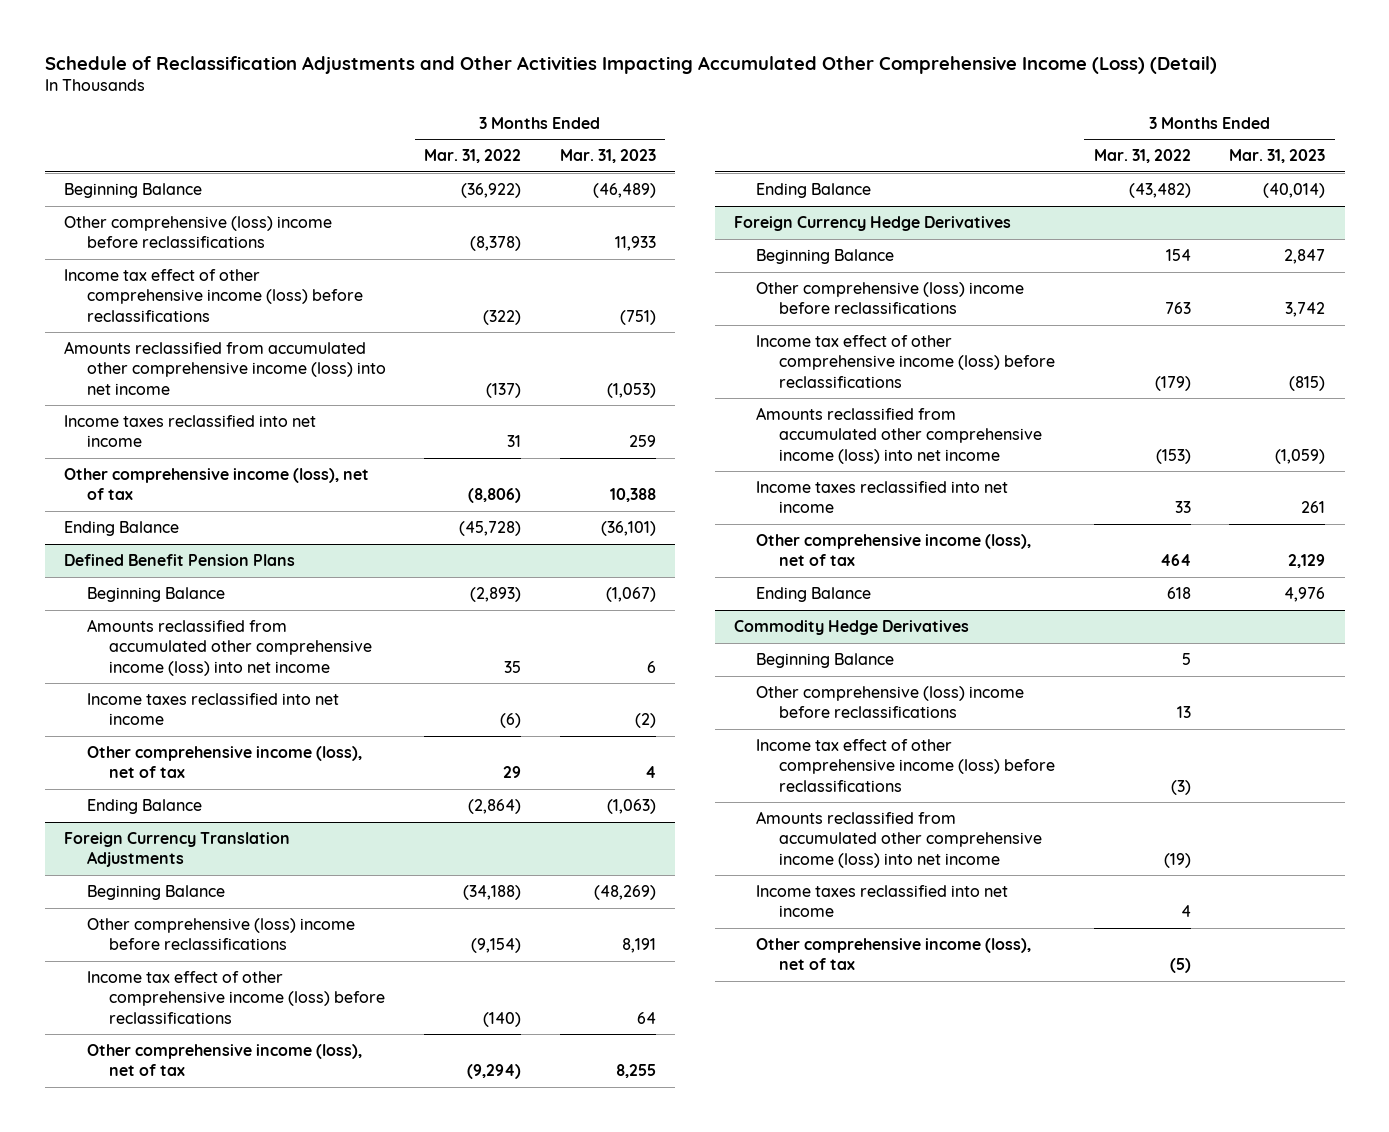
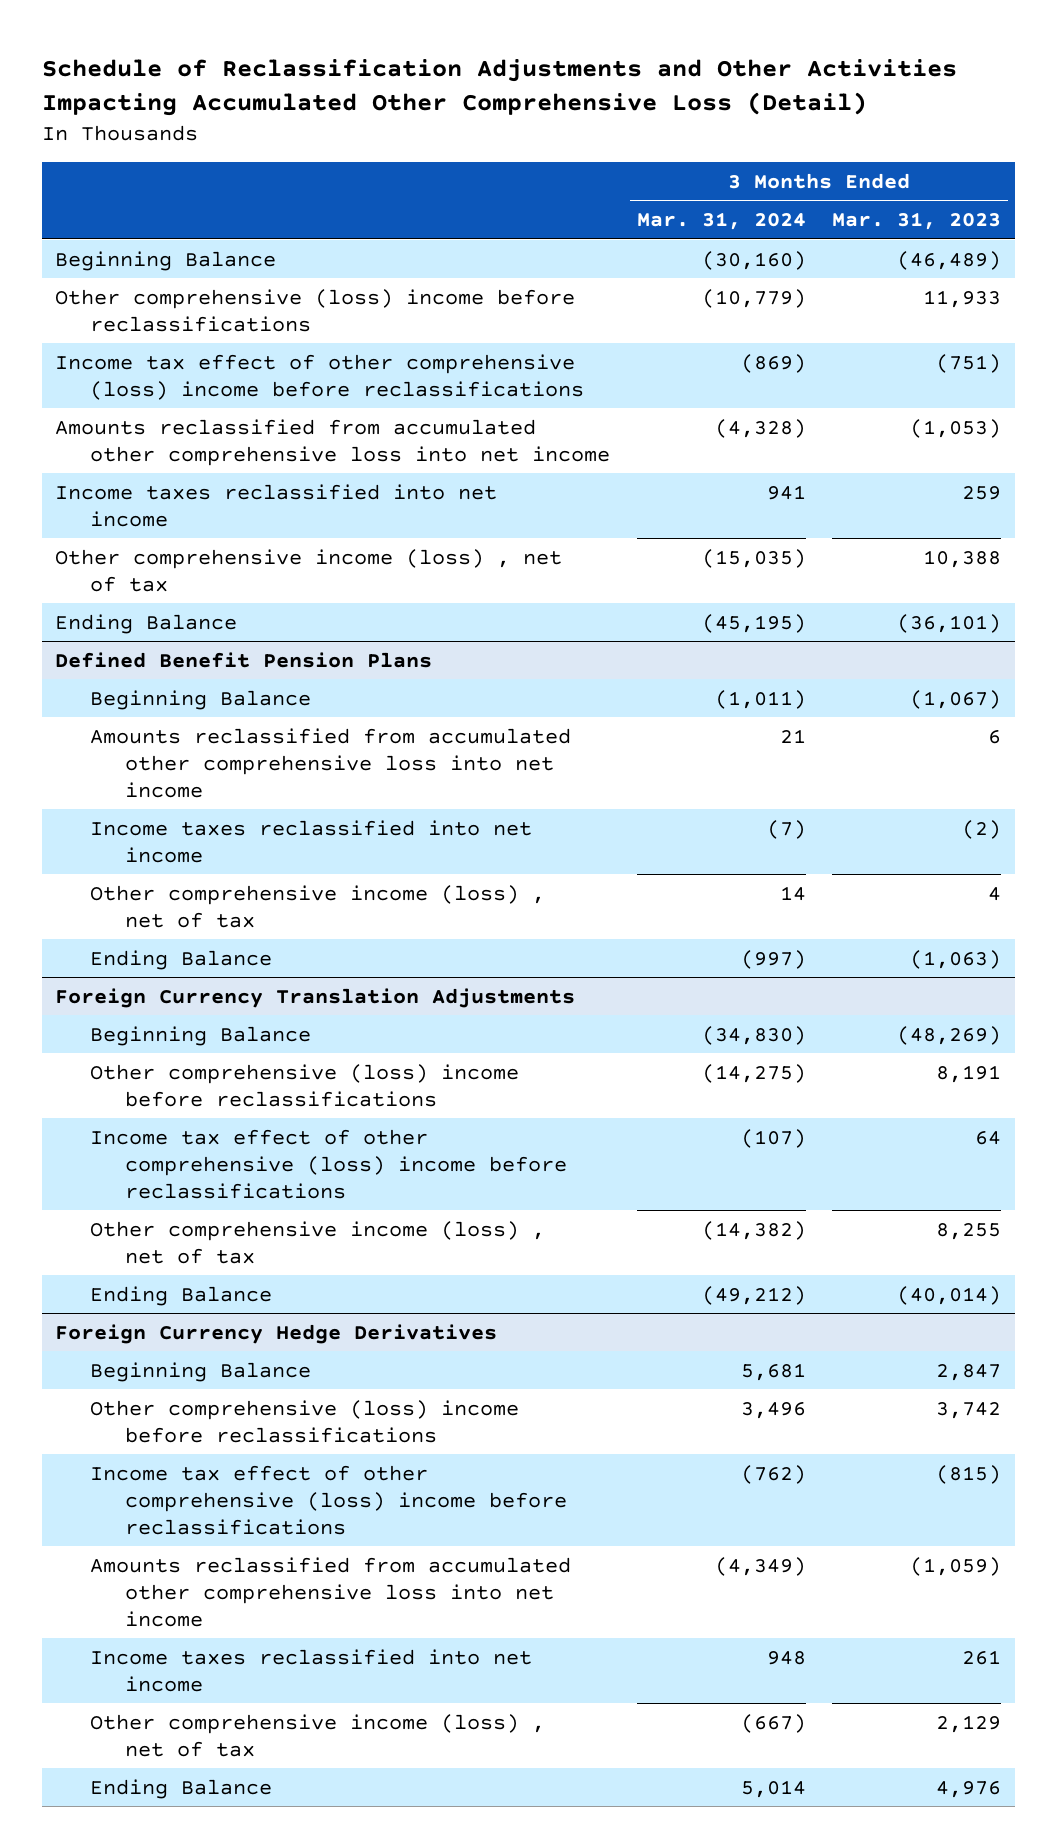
[44,55,1217,74] Schedule of Reclassification Adjustments and Other Activities Impacting Accumulated Other Comprehensive Income (Loss) (Detail) -> [41,58,957,117] Schedule of Reclassification Adjustments and Other Activities Impacting Accumulated Other Comprehensive Loss (Detail)
[424,149,522,164] Mar. 31, 2022 -> none
none -> [636,212,806,231] Mar. 31, 2024
[64,268,363,322] Income tax effect of other comprehensive income (loss) before reclassifications -> [55,353,584,400] Income tax effect of other comprehensive (loss) income before reclassifications
[64,340,386,395] Amounts reclassified from accumulated other comprehensive income (loss) into net income -> [55,418,610,466] Amounts reclassified from accumulated other comprehensive loss into net income
[64,467,370,501] Other comprehensive income (loss), net of tax -> [55,548,563,592] Other comprehensive income (loss) , net of tax
[86,618,373,676] Amounts reclassified from accumulated other comprehensive income (loss) into net income -> [89,727,571,798] Amounts reclassified from accumulated other comprehensive loss into net income
[86,745,362,779] Other comprehensive income (loss), net of tax -> [89,884,545,928] Other comprehensive income (loss) , net of tax
[86,970,386,1024] Income tax effect of other comprehensive income (loss) before reclassifications -> [89,1128,567,1199] Income tax effect of other comprehensive (loss) income before reclassifications
[86,1043,362,1077] Other comprehensive income (loss), net of tax -> [89,1220,545,1264] Other comprehensive income (loss) , net of tax
[756,334,1055,388] Income tax effect of other comprehensive income (loss) before reclassifications -> [89,1464,567,1535] Income tax effect of other comprehensive (loss) income before reclassifications
[756,406,1042,464] Amounts reclassified from accumulated other comprehensive income (loss) into net income -> [89,1556,571,1627] Amounts reclassified from accumulated other comprehensive loss into net income
[756,533,1032,567] Other comprehensive income (loss), net of tax -> [89,1713,545,1757] Other comprehensive income (loss) , net of tax
[733,619,969,635] Commodity Hedge Derivatives -> none
[756,652,895,668] Beginning Balance -> none
[756,685,1025,719] Other comprehensive (loss) income before reclassifications -> none
[756,738,1055,792] Income tax effect of other comprehensive income (loss) before reclassifications -> none
[756,810,1042,868] Amounts reclassified from accumulated other comprehensive income (loss) into net income -> none
[756,884,1009,918] Income taxes reclassified into net income -> none
[756,937,1032,971] Other comprehensive income (loss), net of tax -> none

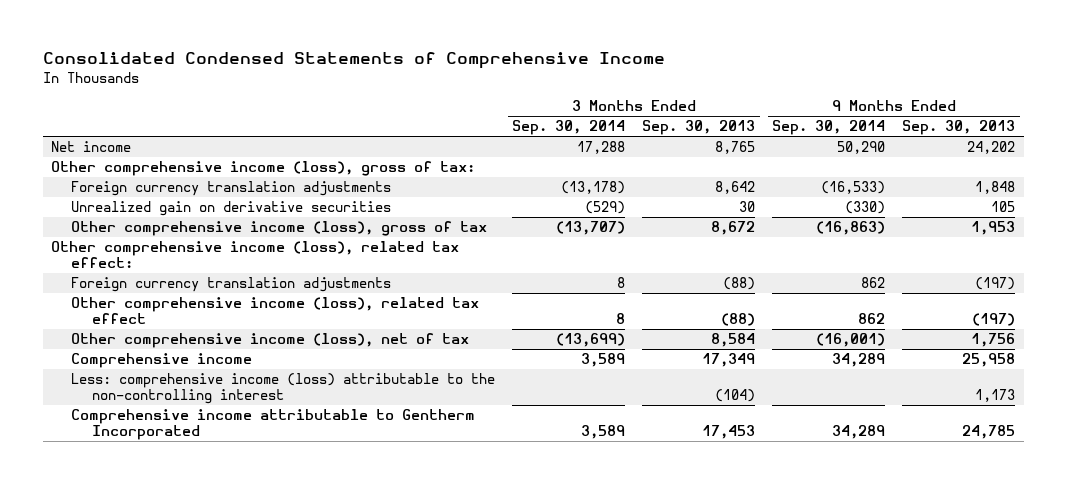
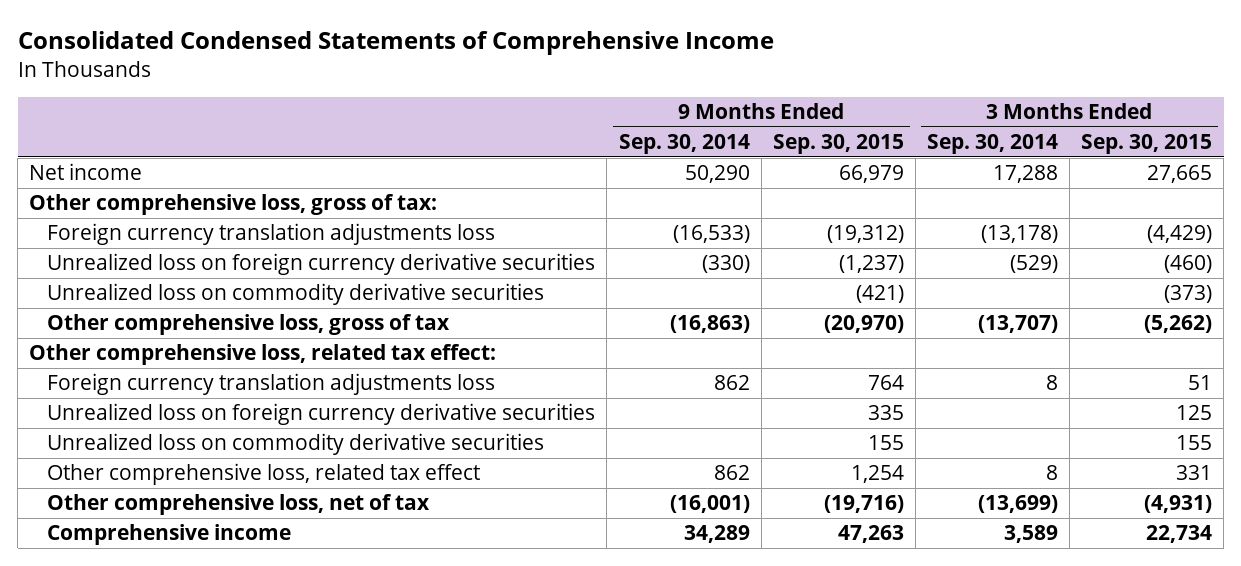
[642,120,756,136] Sep. 30, 2013 -> none
[902,120,1016,136] Sep. 30, 2013 -> none
none -> [772,133,904,154] Sep. 30, 2015
none -> [1081,133,1213,154] Sep. 30, 2015
[51,161,476,177] Other comprehensive income (loss), gross of tax: -> [29,194,438,216] Other comprehensive loss, gross of tax:
[71,181,392,197] Foreign currency translation adjustments -> [47,223,496,246] Foreign currency translation adjustments loss
[71,201,392,217] Unrealized gain on derivative securities -> [47,253,596,276] Unrealized loss on foreign currency derivative securities
none -> [47,283,545,306] Unrealized loss on commodity derivative securities
[71,221,488,237] Other comprehensive income (loss), gross of tax -> [47,314,451,336] Other comprehensive loss, gross of tax
[51,241,460,269] Other comprehensive income (loss), related tax effect: -> [29,344,497,366] Other comprehensive loss, related tax effect:
[71,277,392,293] Foreign currency translation adjustments -> [47,373,496,396] Foreign currency translation adjustments loss
none -> [47,403,596,426] Unrealized loss on foreign currency derivative securities
none -> [47,433,545,456] Unrealized loss on commodity derivative securities
[71,297,480,325] Other comprehensive income (loss), related tax effect -> [47,463,481,486] Other comprehensive loss, related tax effect
[71,333,470,349] Other comprehensive income (loss), net of tax -> [47,494,431,516] Other comprehensive loss, net of tax
[71,373,496,405] Less: comprehensive income (loss) attributable to the non-controlling interest -> none
[71,409,476,441] Comprehensive income attributable to Gentherm Incorporated -> none

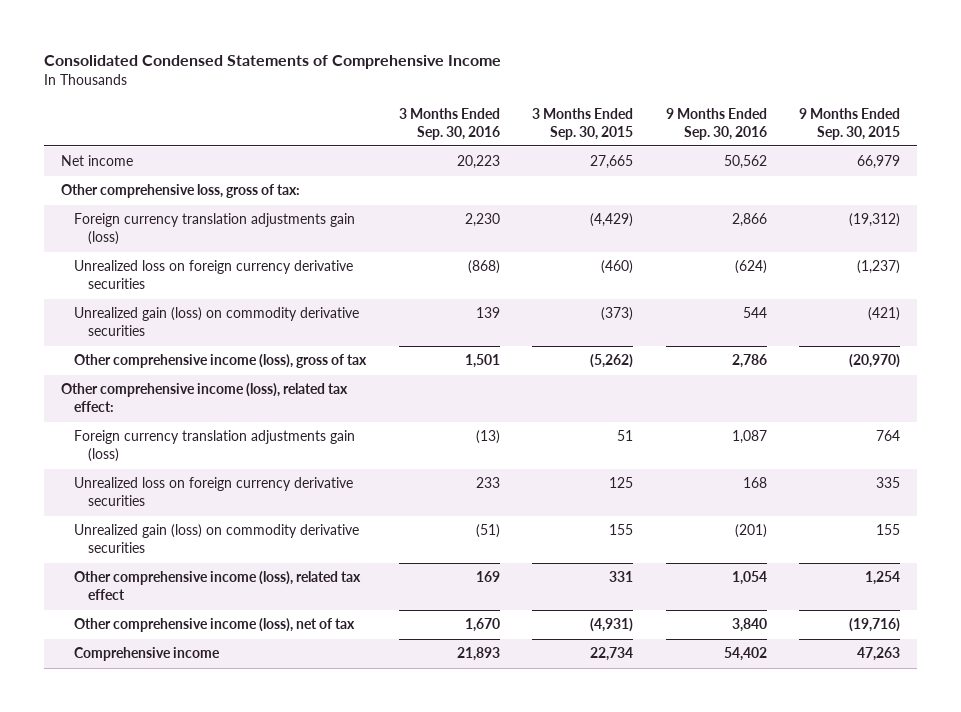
[618,133,750,154] Sep. 30, 2014 -> none
[926,133,1058,154] Sep. 30, 2014 -> none
none -> [398,107,500,140] 3 Months Ended Sep. 30, 2016
none -> [665,107,767,140] 9 Months Ended Sep. 30, 2016
[47,223,496,246] Foreign currency translation adjustments loss -> [74,213,356,246] Foreign currency translation adjustments gain (loss)
[47,283,545,306] Unrealized loss on commodity derivative securities -> [74,307,360,337] Unrealized gain (loss) on commodity derivative securities
[47,314,451,336] Other comprehensive loss, gross of tax -> [74,354,368,369] Other comprehensive income (loss), gross of tax
[29,344,497,366] Other comprehensive loss, related tax effect: -> [60,383,348,413] Other comprehensive income (loss), related tax effect:
[47,373,496,396] Foreign currency translation adjustments loss -> [74,430,356,463] Foreign currency translation adjustments gain (loss)
[47,433,545,456] Unrealized loss on commodity derivative securities -> [74,524,360,554] Unrealized gain (loss) on commodity derivative securities
[47,463,481,486] Other comprehensive loss, related tax effect -> [74,571,362,601] Other comprehensive income (loss), related tax effect
[47,494,431,516] Other comprehensive loss, net of tax -> [74,618,356,633] Other comprehensive income (loss), net of tax

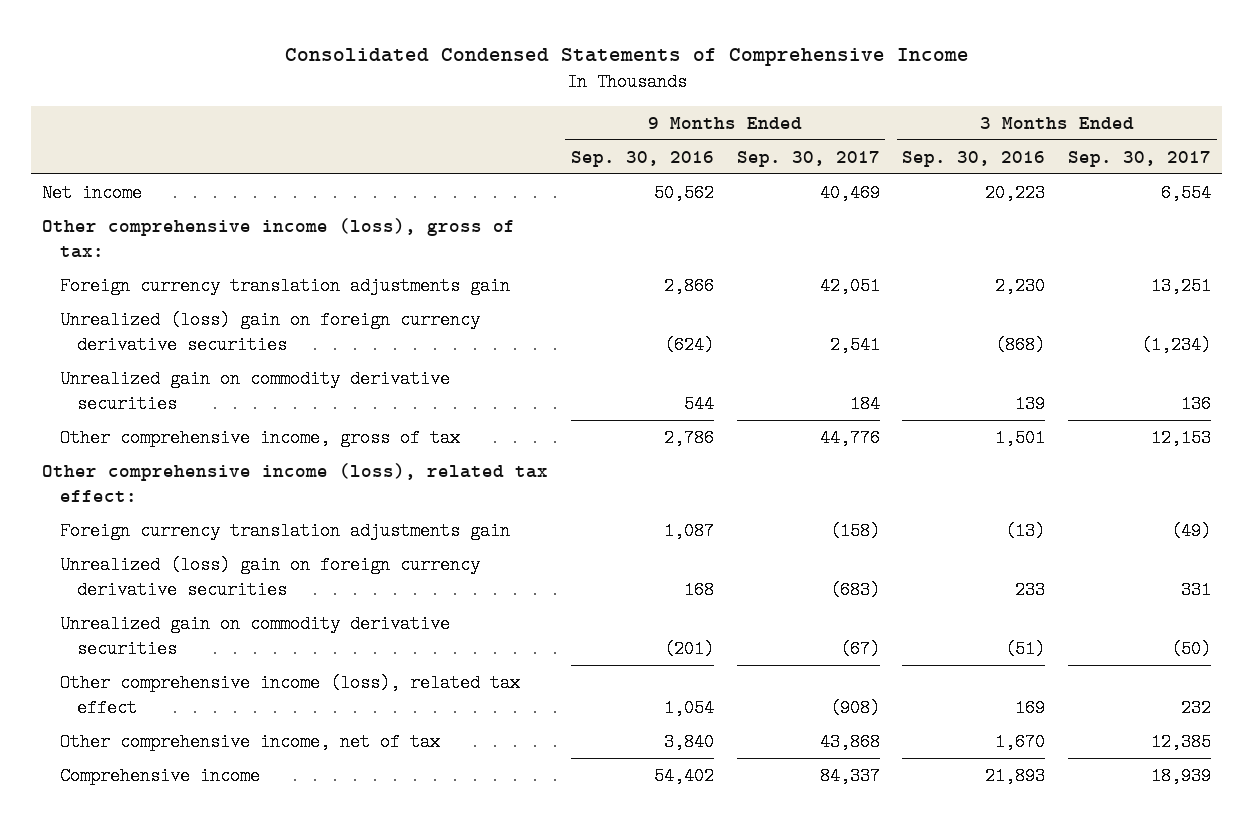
[532,107,634,140] 3 Months Ended Sep. 30, 2015 -> none
[799,107,901,140] 9 Months Ended Sep. 30, 2015 -> none
none -> [736,150,880,167] Sep. 30, 2017
none -> [1068,150,1212,167] Sep. 30, 2017
[60,184,300,199] Other comprehensive loss, gross of tax: -> [42,217,516,258] Other comprehensive income (loss), gross of tax:
[74,213,356,246] Foreign currency translation adjustments gain (loss) -> [59,276,510,295] Foreign currency translation adjustments gain
[74,260,354,290] Unrealized loss on foreign currency derivative securities -> [59,310,480,354] Unrealized (loss) gain on foreign currency derivative securities
[74,307,360,337] Unrealized gain (loss) on commodity derivative securities -> [59,369,450,413] Unrealized gain on commodity derivative securities
[74,354,368,369] Other comprehensive income (loss), gross of tax -> [59,428,460,447] Other comprehensive income, gross of tax
[74,430,356,463] Foreign currency translation adjustments gain (loss) -> [59,521,510,540] Foreign currency translation adjustments gain
[74,477,354,507] Unrealized loss on foreign currency derivative securities -> [59,555,480,599] Unrealized (loss) gain on foreign currency derivative securities
[74,524,360,554] Unrealized gain (loss) on commodity derivative securities -> [59,614,450,658] Unrealized gain on commodity derivative securities
[74,618,356,633] Other comprehensive income (loss), net of tax -> [59,732,440,751] Other comprehensive income, net of tax

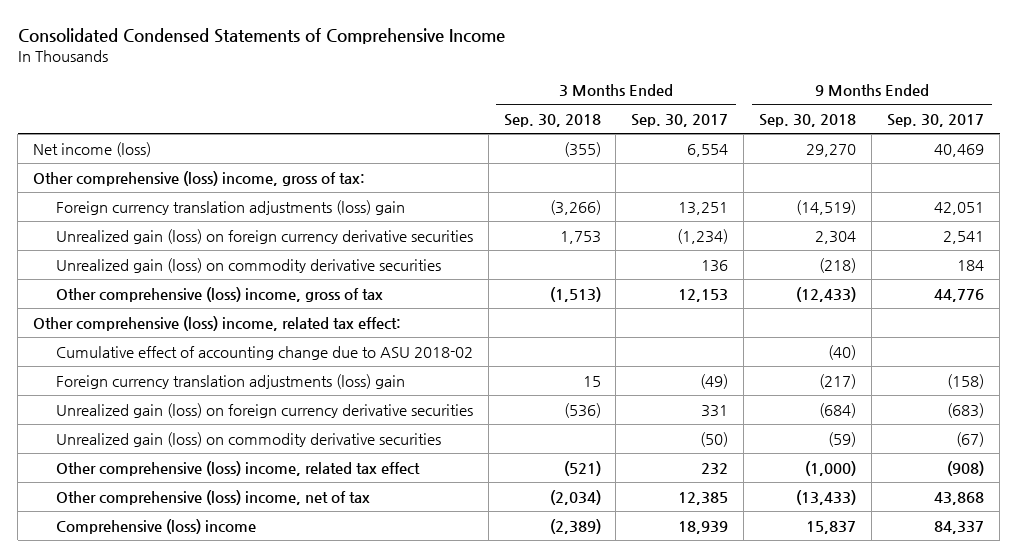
[570,150,714,167] Sep. 30, 2016 -> none
[902,150,1046,167] Sep. 30, 2016 -> none
none -> [503,114,601,128] Sep. 30, 2018
none -> [759,114,857,128] Sep. 30, 2018
[42,183,143,202] Net income -> [33,141,152,157] Net income (loss)
[42,217,516,258] Other comprehensive income (loss), gross of tax: -> [33,170,366,186] Other comprehensive (loss) income, gross of tax:
[59,276,510,295] Foreign currency translation adjustments gain -> [55,199,405,215] Foreign currency translation adjustments (loss) gain
[59,310,480,354] Unrealized (loss) gain on foreign currency derivative securities -> [55,228,473,244] Unrealized gain (loss) on foreign currency derivative securities
[59,369,450,413] Unrealized gain on commodity derivative securities -> [55,257,441,273] Unrealized gain (loss) on commodity derivative securities
[59,428,460,447] Other comprehensive income, gross of tax -> [55,286,383,302] Other comprehensive (loss) income, gross of tax
[42,462,549,502] Other comprehensive income (loss), related tax effect: -> [33,315,402,331] Other comprehensive (loss) income, related tax effect:
none -> [55,345,473,360] Cumulative effect of accounting change due to ASU 2018-02
[59,521,510,540] Foreign currency translation adjustments gain -> [55,373,405,389] Foreign currency translation adjustments (loss) gain
[59,555,480,599] Unrealized (loss) gain on foreign currency derivative securities -> [55,402,473,418] Unrealized gain (loss) on foreign currency derivative securities
[59,614,450,658] Unrealized gain on commodity derivative securities -> [55,431,441,447] Unrealized gain (loss) on commodity derivative securities
[59,673,520,717] Other comprehensive income (loss), related tax effect -> [55,460,420,476] Other comprehensive (loss) income, related tax effect
[59,732,440,751] Other comprehensive income, net of tax -> [55,489,370,505] Other comprehensive (loss) income, net of tax
[59,766,260,785] Comprehensive income -> [55,518,256,534] Comprehensive (loss) income

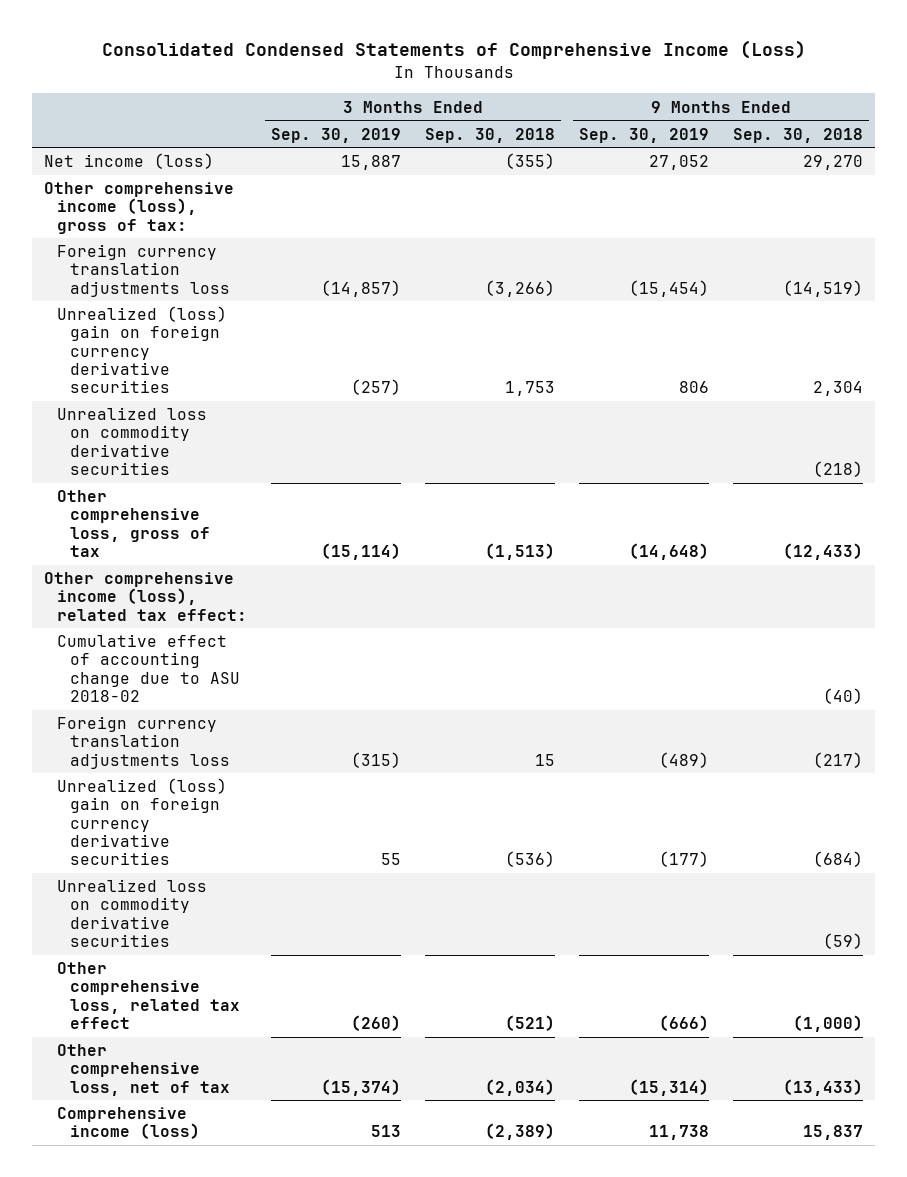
[17,27,505,44] Consolidated Condensed Statements of Comprehensive Income -> [101,40,806,60] Consolidated Condensed Statements of Comprehensive Income (Loss)
[631,114,729,128] Sep. 30, 2017 -> none
[887,114,985,128] Sep. 30, 2017 -> none
none -> [271,127,402,143] Sep. 30, 2019
none -> [579,127,710,143] Sep. 30, 2019
[33,170,366,186] Other comprehensive (loss) income, gross of tax: -> [43,182,234,234] Other comprehensive income (loss), gross of tax:
[55,199,405,215] Foreign currency translation adjustments (loss) gain -> [57,244,231,297] Foreign currency translation adjustments loss
[55,228,473,244] Unrealized gain (loss) on foreign currency derivative securities -> [57,306,228,394] Unrealized (loss) gain on foreign currency derivative securities
[55,257,441,273] Unrealized gain (loss) on commodity derivative securities -> [57,407,208,476] Unrealized loss on commodity derivative securities
[55,286,383,302] Other comprehensive (loss) income, gross of tax -> [57,490,211,558] Other comprehensive loss, gross of tax
[33,315,402,331] Other comprehensive (loss) income, related tax effect: -> [43,572,248,621] Other comprehensive income (loss), related tax effect:
[55,373,405,389] Foreign currency translation adjustments (loss) gain -> [57,716,231,769] Foreign currency translation adjustments loss
[55,402,473,418] Unrealized gain (loss) on foreign currency derivative securities -> [57,778,228,866] Unrealized (loss) gain on foreign currency derivative securities
[55,431,441,447] Unrealized gain (loss) on commodity derivative securities -> [57,879,208,948] Unrealized loss on commodity derivative securities
[55,460,420,476] Other comprehensive (loss) income, related tax effect -> [57,962,241,1030] Other comprehensive loss, related tax effect
[55,489,370,505] Other comprehensive (loss) income, net of tax -> [57,1044,231,1096] Other comprehensive loss, net of tax
[55,518,256,534] Comprehensive (loss) income -> [57,1107,201,1140] Comprehensive income (loss)

